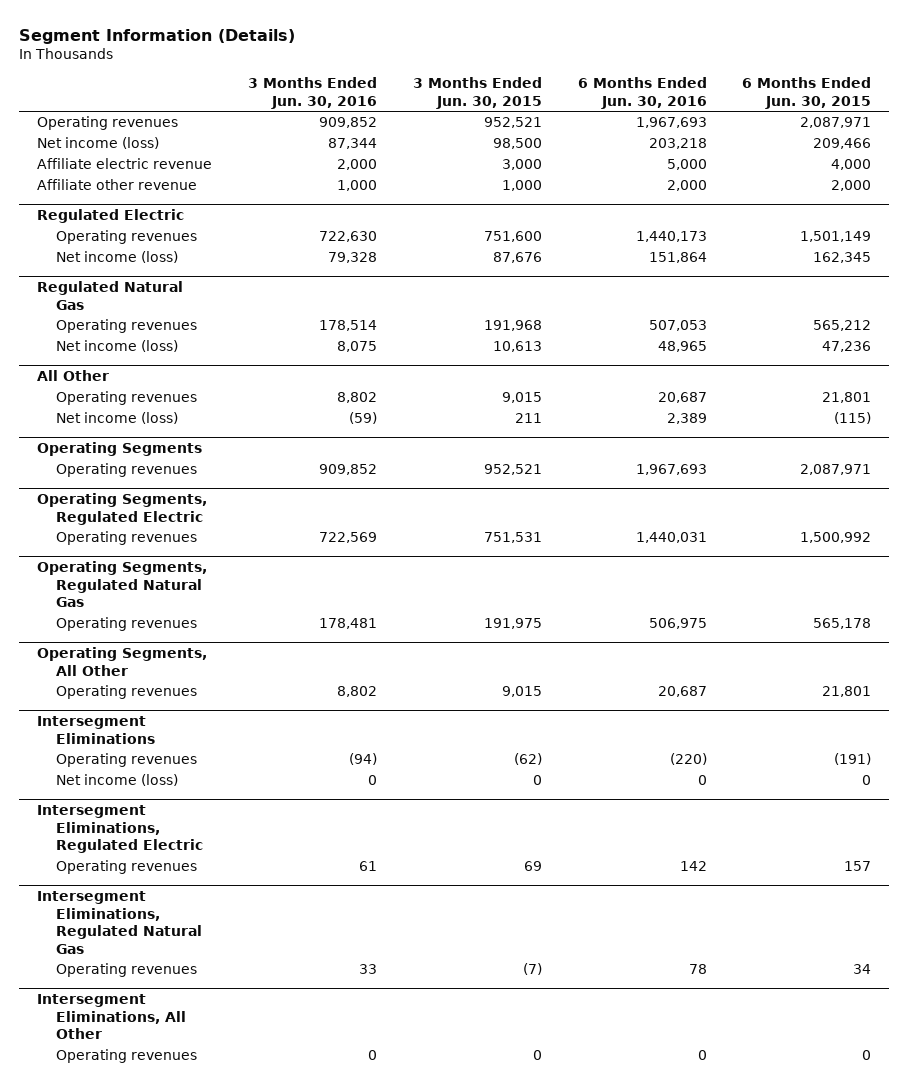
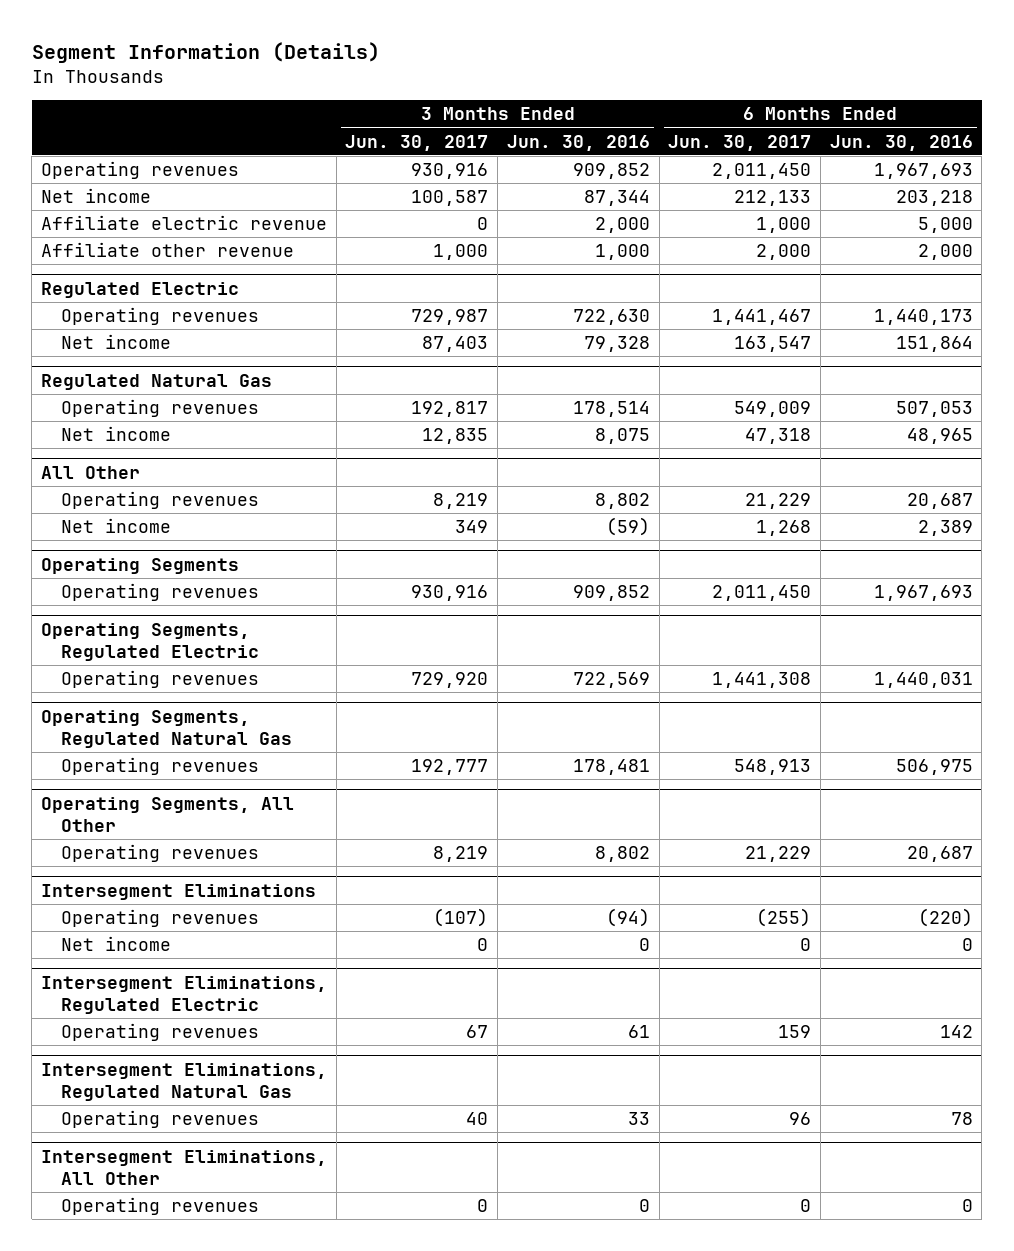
[412,77,542,109] 3 Months Ended Jun. 30, 2015 -> none
[742,77,872,109] 6 Months Ended Jun. 30, 2015 -> none
none -> [345,134,489,151] Jun. 30, 2017
none -> [668,134,812,151] Jun. 30, 2017
[37,137,160,150] Net income (loss) -> [41,188,152,204] Net income
[55,251,178,264] Net income (loss) -> [60,334,171,350] Net income
[55,340,178,353] Net income (loss) -> [60,426,171,442] Net income
[55,412,178,425] Net income (loss) -> [60,518,171,534] Net income
[55,774,178,787] Net income (loss) -> [60,936,171,952] Net income

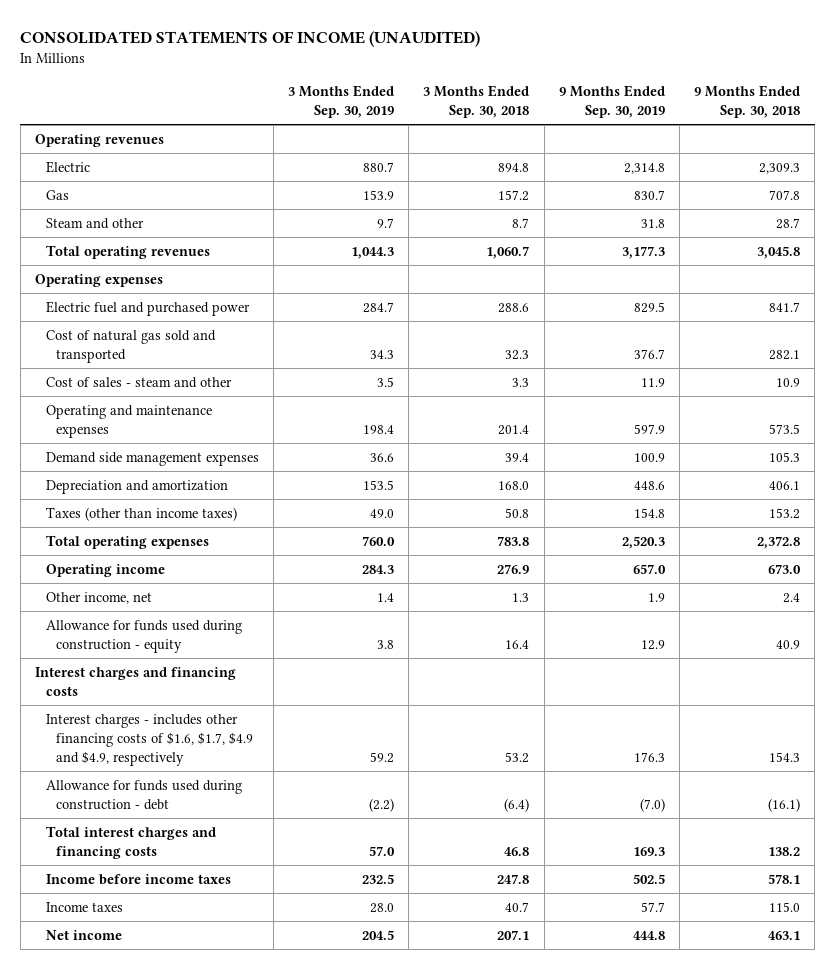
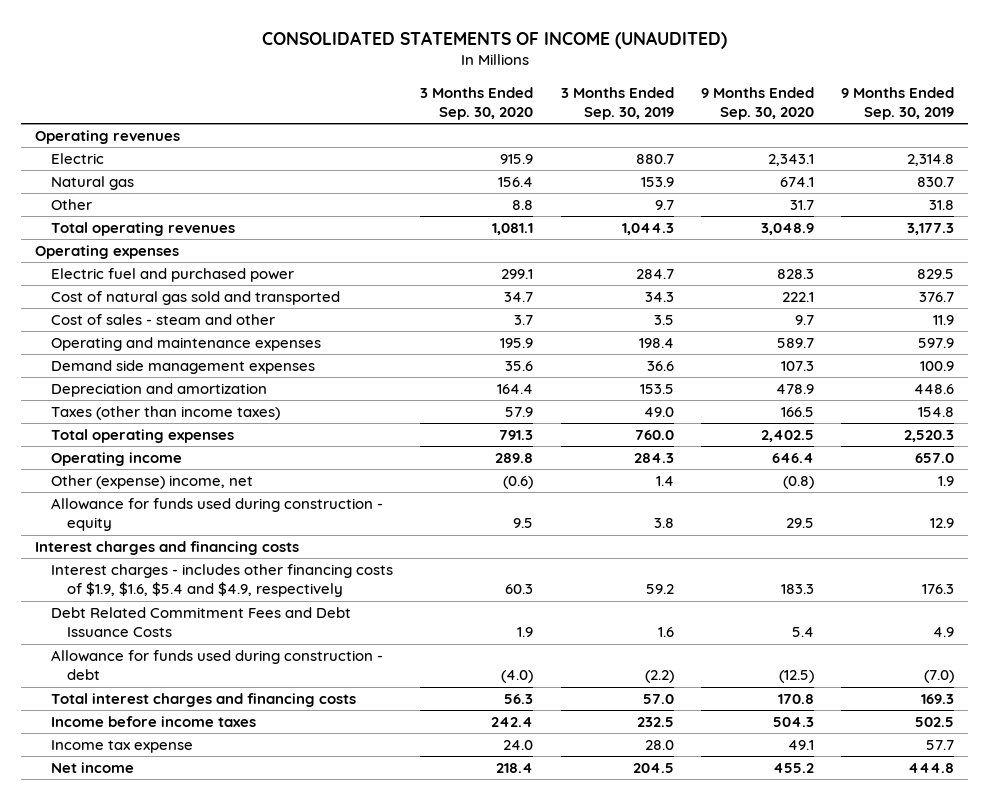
[423,85,530,119] 3 Months Ended Sep. 30, 2018 -> none
[694,85,801,119] 9 Months Ended Sep. 30, 2018 -> none
none -> [420,86,534,121] 3 Months Ended Sep. 30, 2020
none -> [700,86,814,121] 9 Months Ended Sep. 30, 2020
[45,189,69,200] Gas -> [50,176,134,191] Natural gas
[45,217,144,229] Steam and other -> [50,199,92,211] Other
[45,591,152,604] Other income, net -> [50,475,253,490] Other (expense) income, net
[45,713,254,766] Interest charges - includes other financing costs of $1.6, $1.7, $4.9 and $4.9, respectively -> [50,564,393,598] Interest charges - includes other financing costs of $1.9, $1.6, $5.4 and $4.9, respectively
none -> [50,607,351,638] Debt Related Commitment Fees and Debt Issuance Costs
[45,901,123,912] Income taxes -> [50,740,193,754] Income tax expense

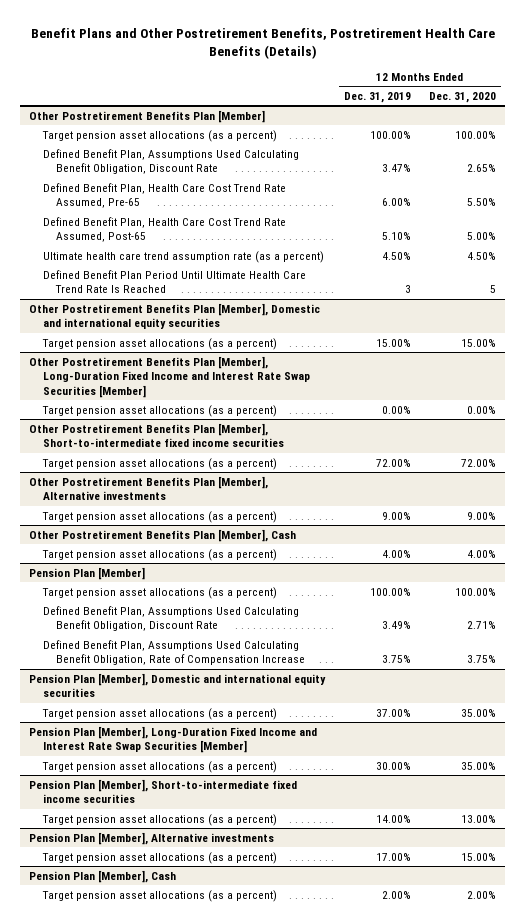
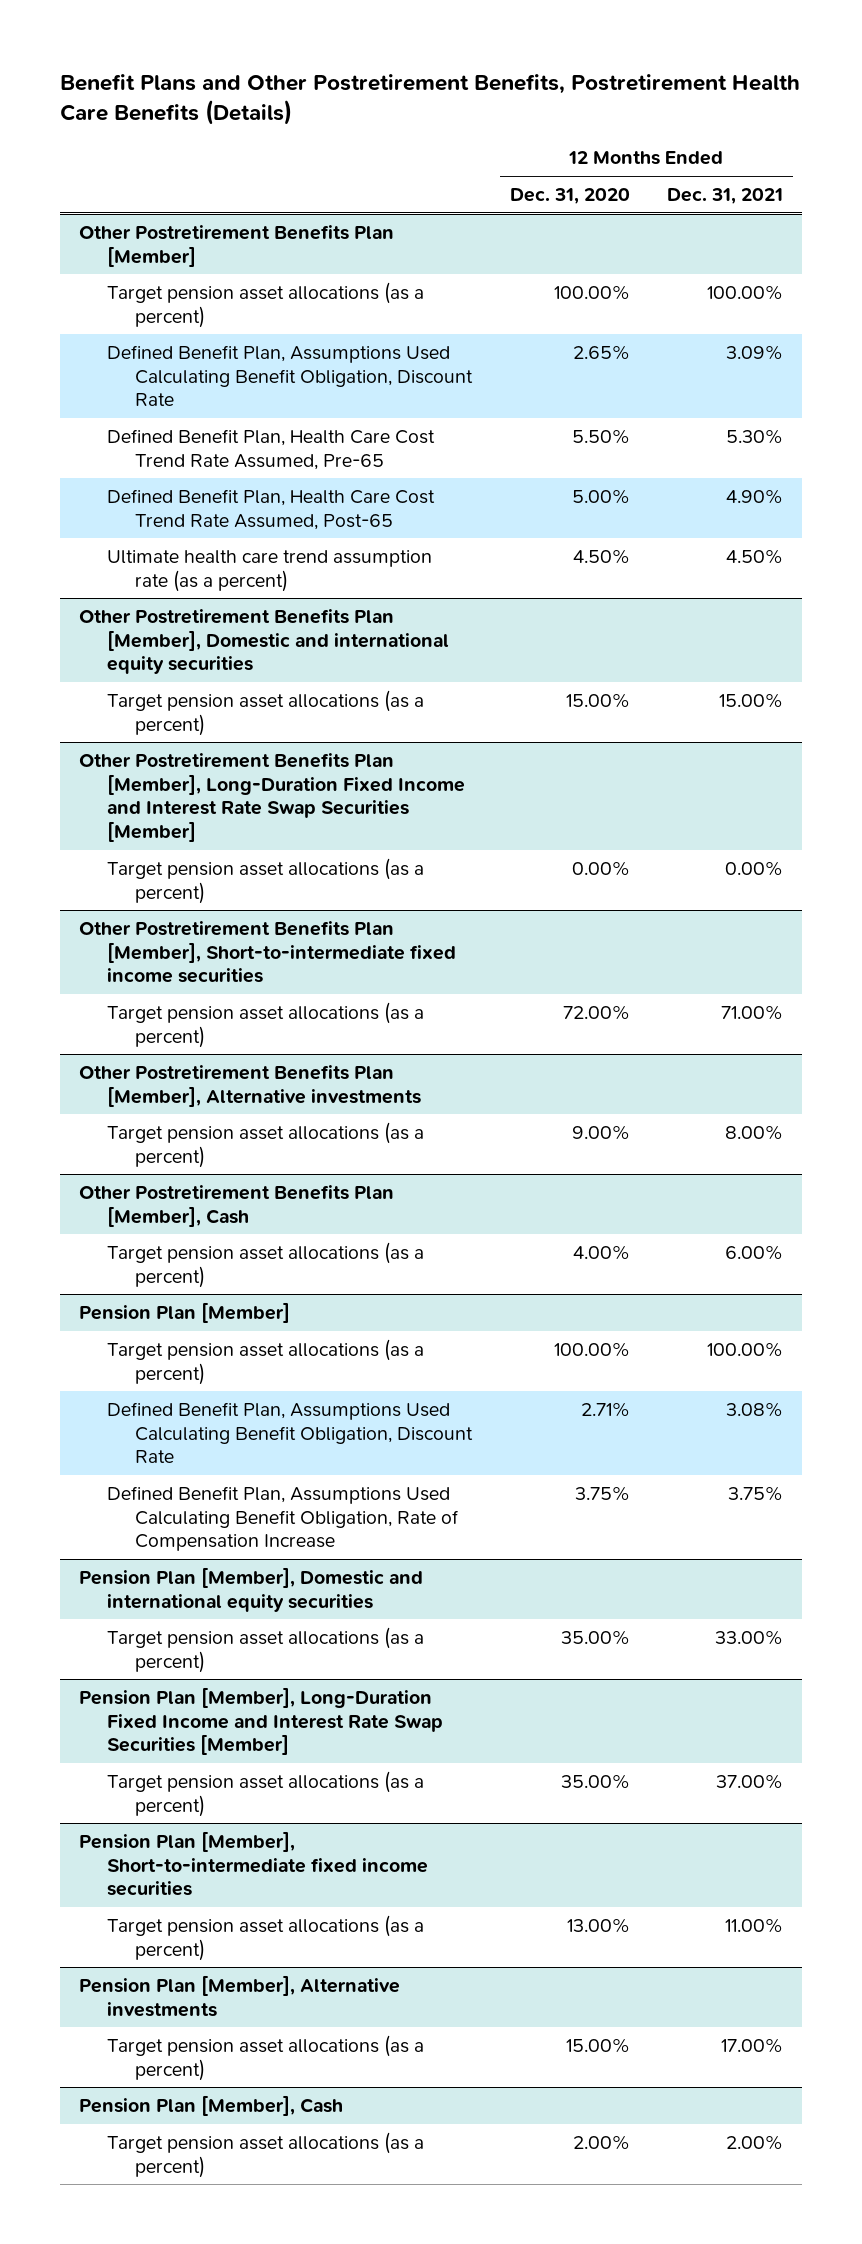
[343,91,411,103] Dec. 31, 2019 -> none
none -> [667,187,784,204] Dec. 31, 2021
[42,269,306,294] Defined Benefit Plan Period Until Ultimate Health Care Trend Rate Is Reached -> none

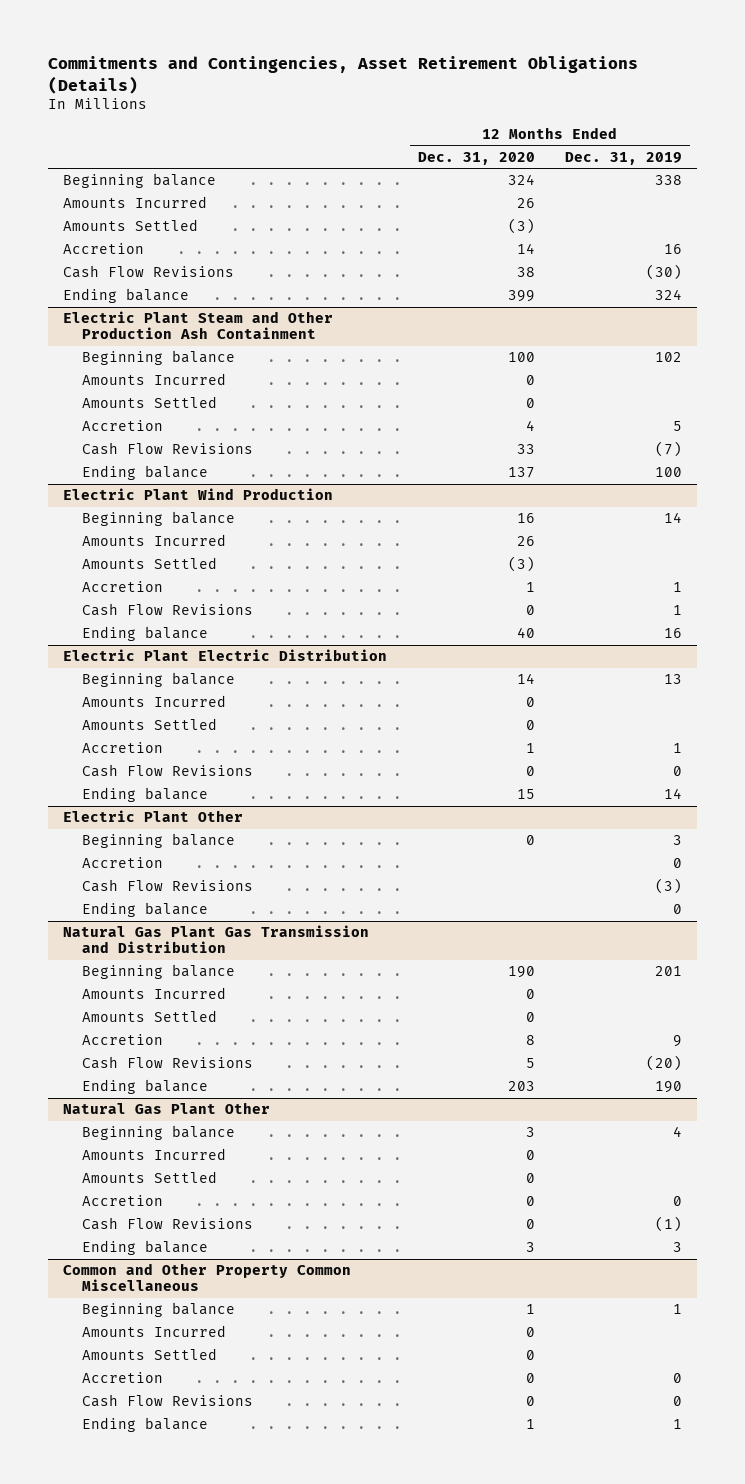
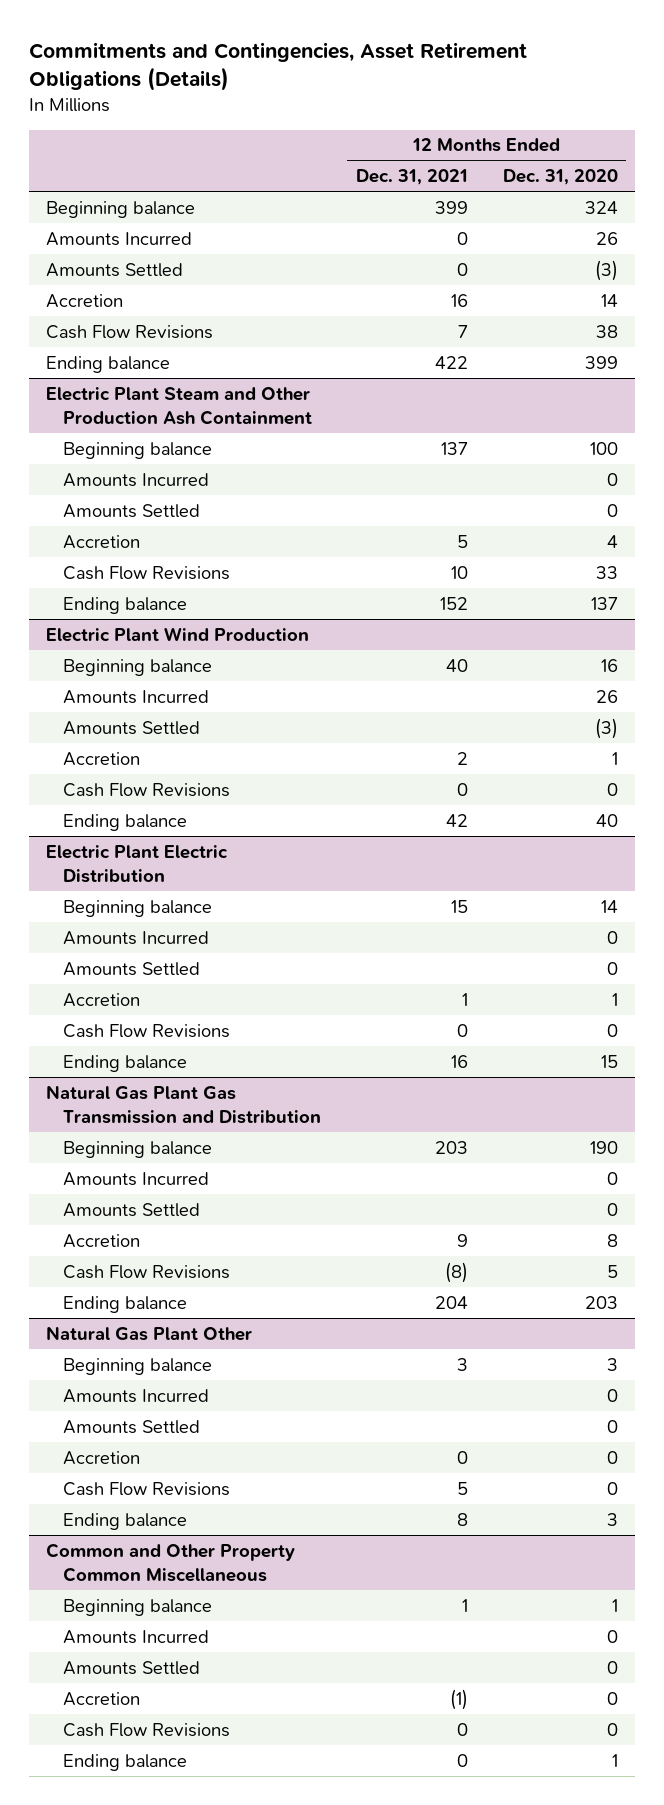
[565,151,683,165] Dec. 31, 2019 -> none
none -> [355,169,468,186] Dec. 31, 2021
[63,810,244,823] Electric Plant Other -> none
[82,833,236,849] Beginning balance -> none
[82,857,164,869] Accretion -> none
[82,879,254,893] Cash Flow Revisions -> none
[82,902,209,918] Ending balance -> none

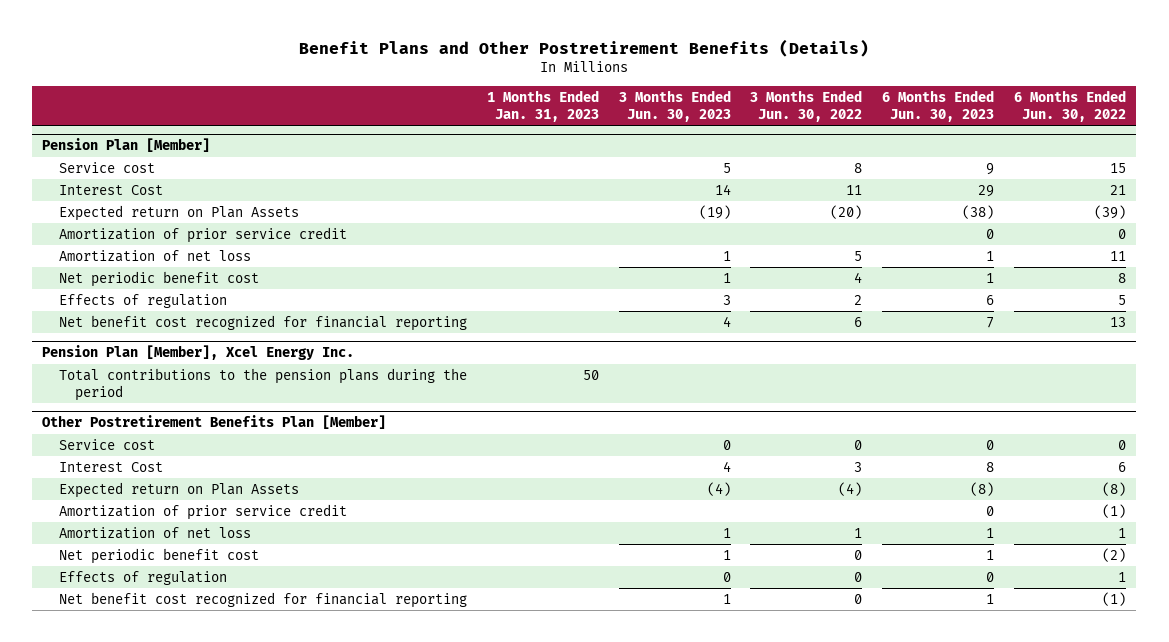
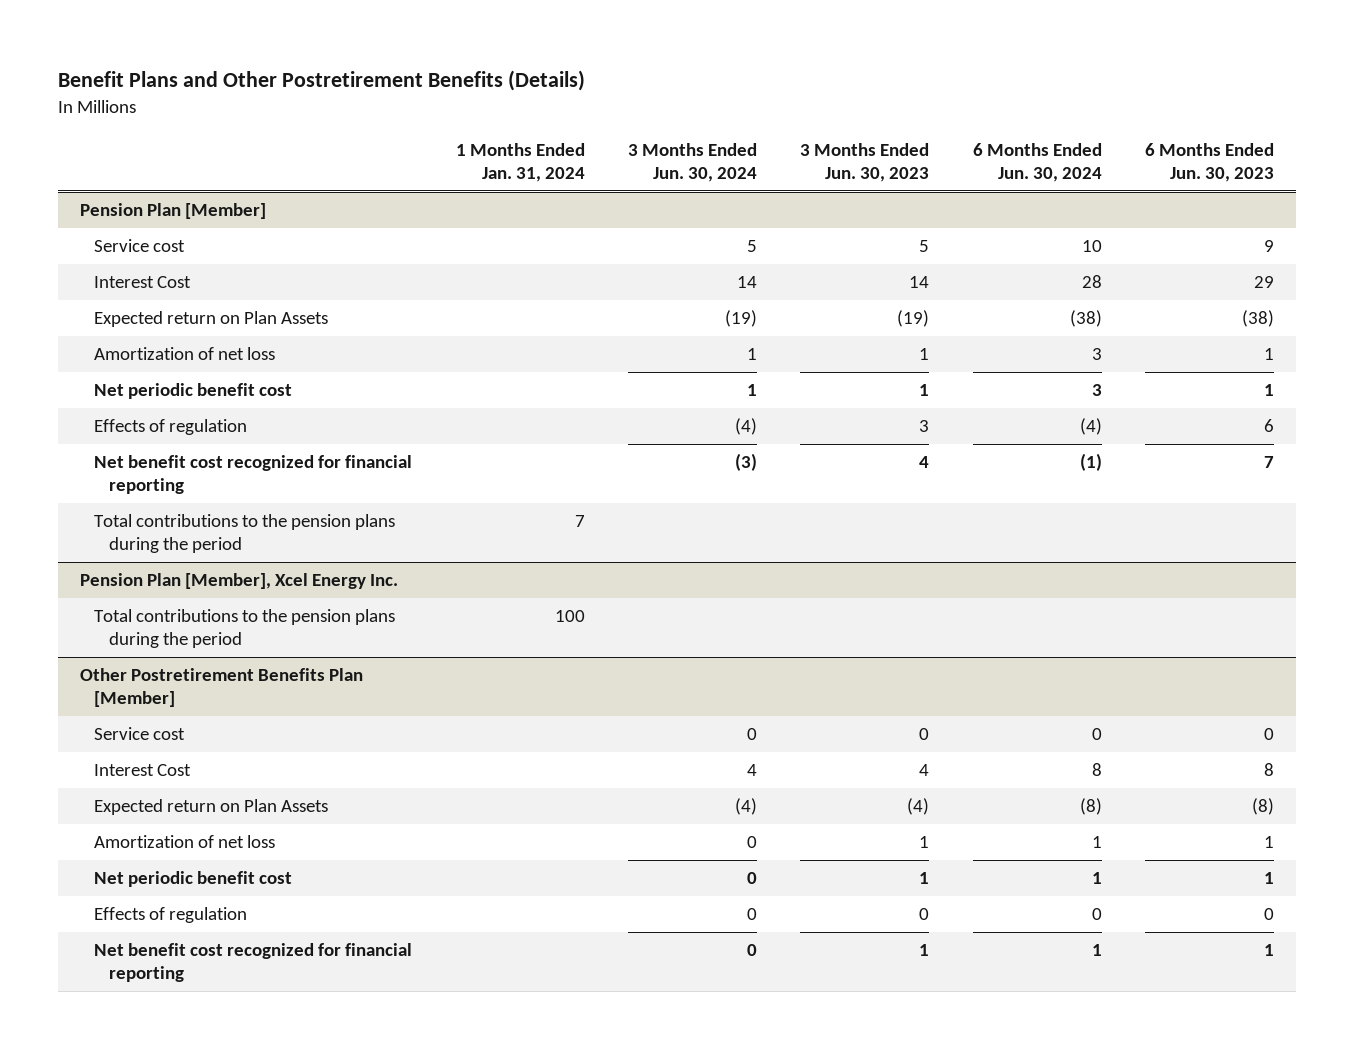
[486,89,599,122] 1 Months Ended Jan. 31, 2023 -> none
[750,89,863,122] 3 Months Ended Jun. 30, 2022 -> none
[1014,89,1127,122] 6 Months Ended Jun. 30, 2022 -> none
none -> [455,142,585,182] 1 Months Ended Jan. 31, 2024
none -> [628,142,758,182] 3 Months Ended Jun. 30, 2024
none -> [972,142,1102,182] 6 Months Ended Jun. 30, 2024
[58,226,347,243] Amortization of prior service credit -> none
none -> [94,514,396,554] Total contributions to the pension plans during the period
[58,503,347,520] Amortization of prior service credit -> none

